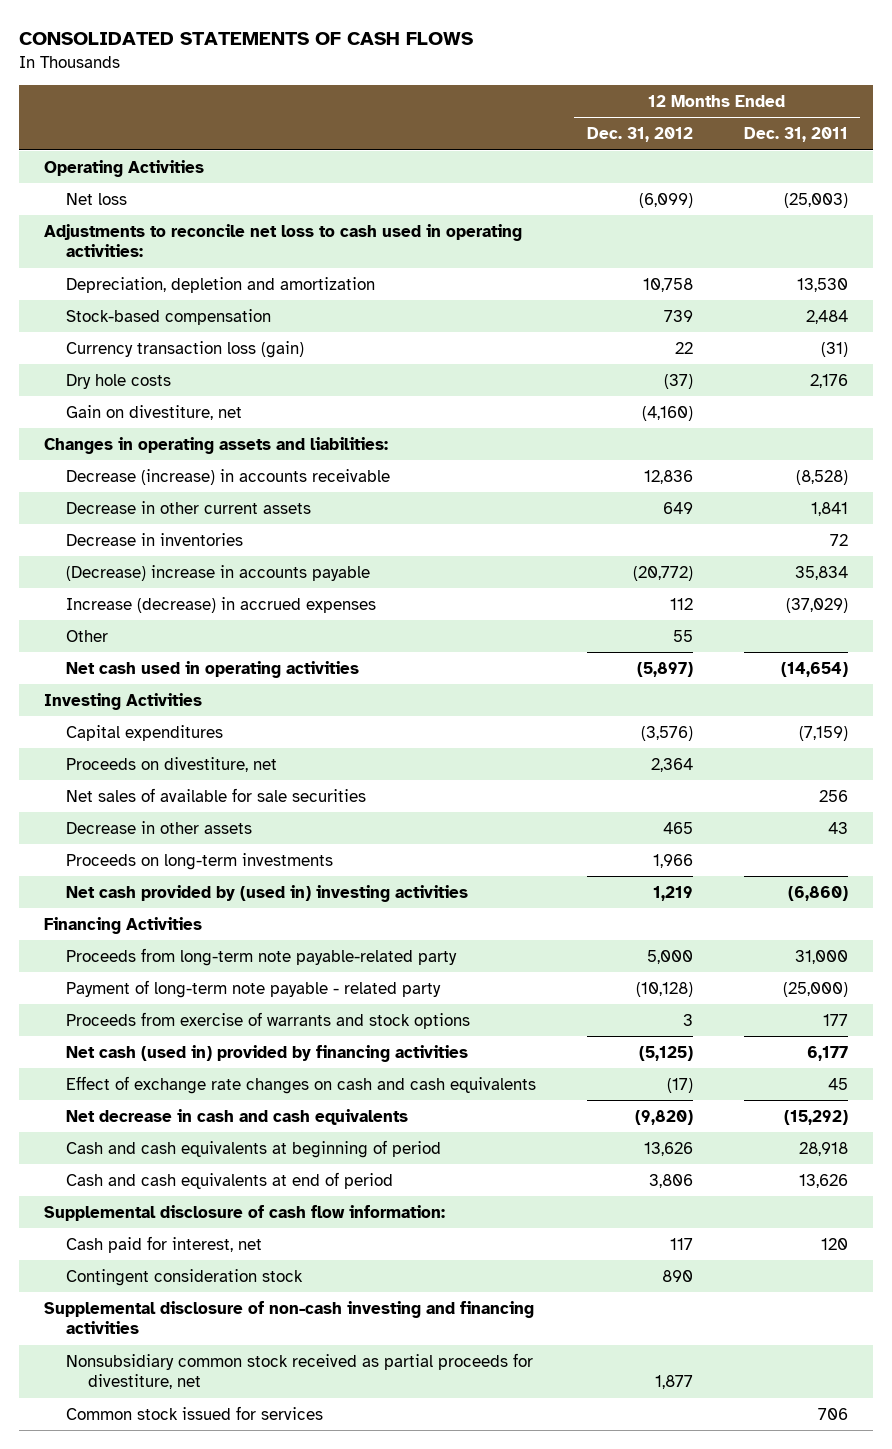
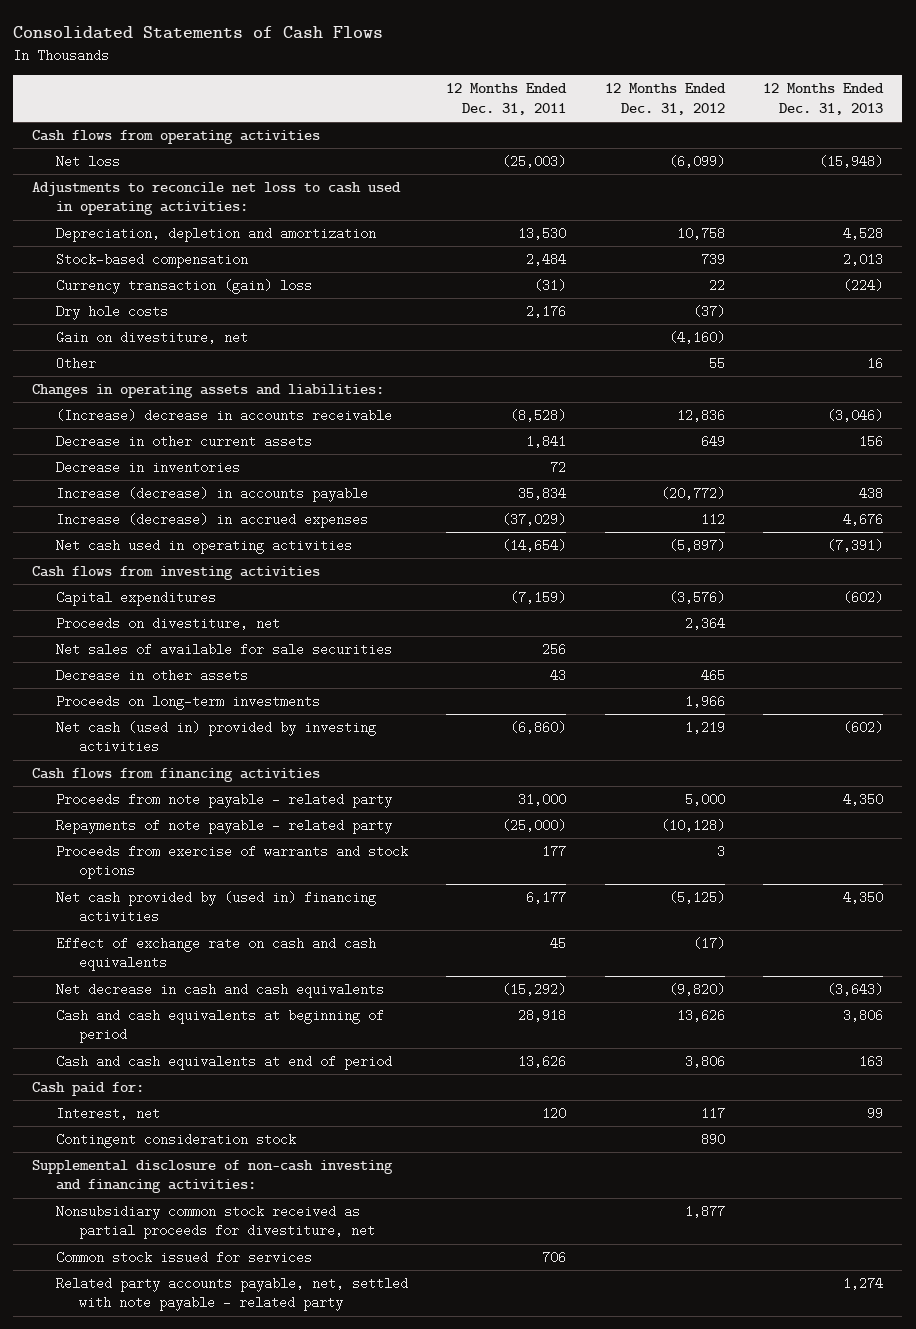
[18,32,473,46] CONSOLIDATED STATEMENTS OF CASH FLOWS -> [13,26,384,40] Consolidated Statements of Cash Flows
none -> [763,83,885,115] 12 Months Ended Dec. 31, 2013
[44,159,205,177] Operating Activities -> none
none -> [32,130,321,145] Cash flows from operating activities
[66,340,305,358] Currency transaction loss (gain) -> [55,279,312,295] Currency transaction (gain) loss
[66,629,109,642] Other -> [55,357,96,371] Other
[66,468,391,485] Decrease (increase) in accounts receivable -> [55,409,392,423] (Increase) decrease in accounts receivable
[66,564,371,581] (Decrease) increase in accounts payable -> [55,487,368,503] Increase (decrease) in accounts payable
[44,692,203,710] Investing Activities -> none
none -> [32,566,321,581] Cash flows from investing activities
[44,916,203,934] Financing Activities -> none
[66,884,469,902] Net cash provided by (used in) investing activities -> [55,721,376,754] Net cash (used in) provided by investing activities
none -> [32,768,321,783] Cash flows from financing activities
[66,947,458,966] Proceeds from long-term note payable-related party -> [55,793,392,809] Proceeds from note payable - related party
[66,979,442,998] Payment of long-term note payable - related party -> [55,819,392,835] Repayments of note payable - related party
[66,1044,469,1062] Net cash (used in) provided by financing activities -> [55,891,376,924] Net cash provided by (used in) financing activities
[66,1075,537,1094] Effect of exchange rate changes on cash and cash equivalents -> [55,937,376,972] Effect of exchange rate on cash and cash equivalents
[44,1204,446,1221] Supplemental disclosure of cash flow information: -> none
none -> [32,1082,145,1097] Cash paid for:
[66,1235,263,1253] Cash paid for interest, net -> [55,1107,160,1121] Interest, net
[44,1300,535,1335] Supplemental disclosure of non-cash investing and financing activities -> [32,1160,394,1194] Supplemental disclosure of non-cash investing and financing activities:
none -> [55,1277,408,1312] Related party accounts payable, net, settled with note payable - related party

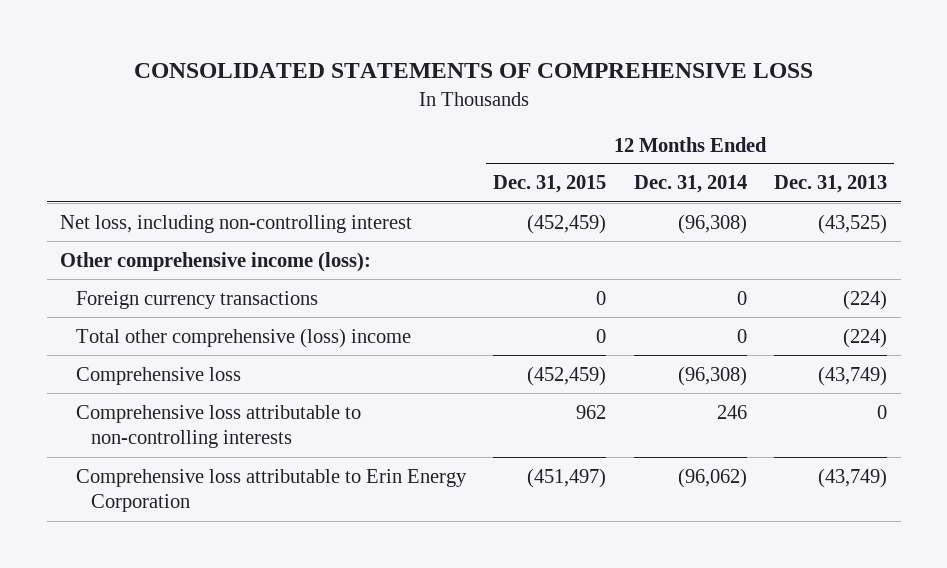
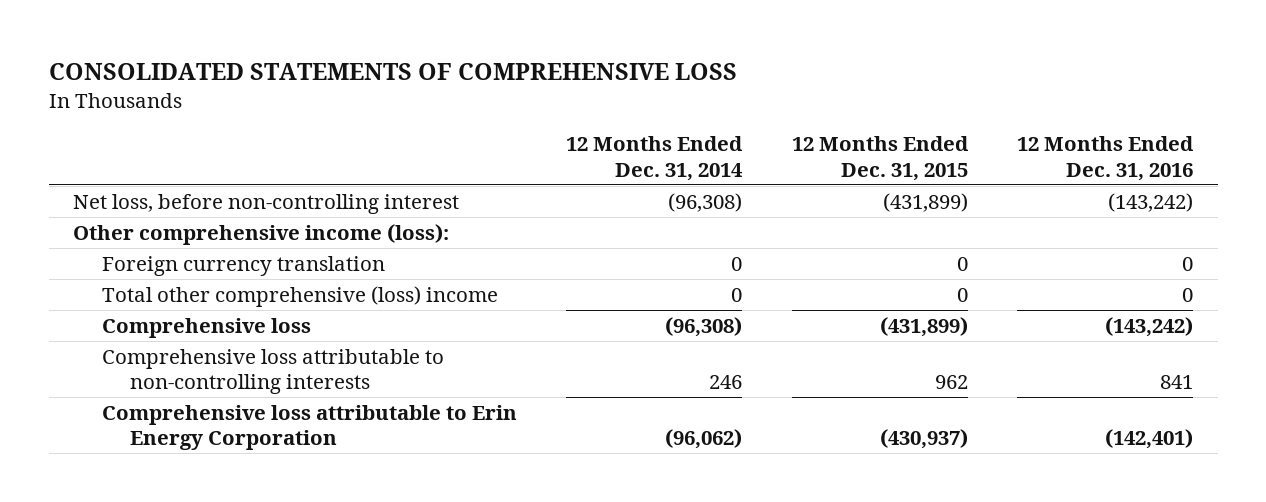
[774,175,888,194] Dec. 31, 2013 -> none
none -> [1017,136,1195,181] 12 Months Ended Dec. 31, 2016
[60,214,413,233] Net loss, including non-controlling interest -> [73,193,460,214] Net loss, before non-controlling interest
[527,213,607,234] (452,459) -> [882,192,968,212] (431,899)
[75,290,318,309] Foreign currency transactions -> [101,255,385,276] Foreign currency translation
[527,365,607,386] (452,459) -> [879,316,968,337] (431,899)
[527,467,607,488] (451,497) -> [879,429,968,450] (430,937)

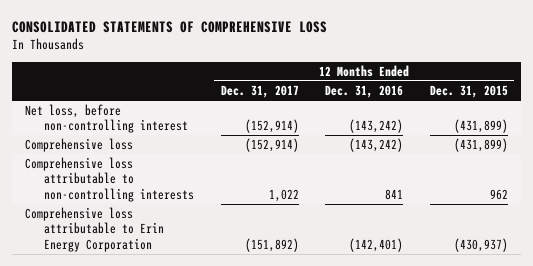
[566,136,744,181] 12 Months Ended Dec. 31, 2014 -> none
none -> [220,85,299,99] Dec. 31, 2017
[73,223,450,245] Other comprehensive income (loss): -> none
[101,255,385,276] Foreign currency translation -> none
[101,285,498,307] Total other comprehensive (loss) income -> none

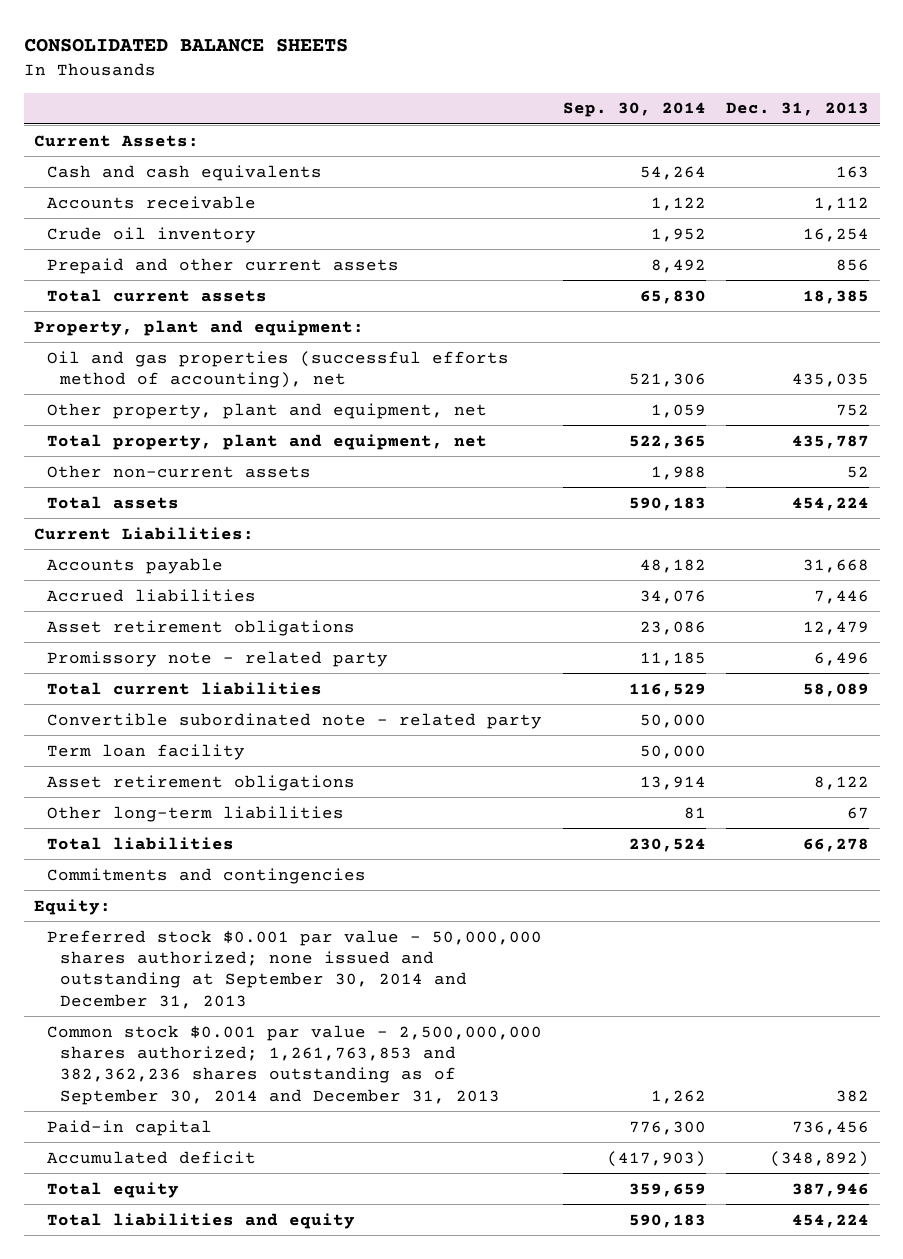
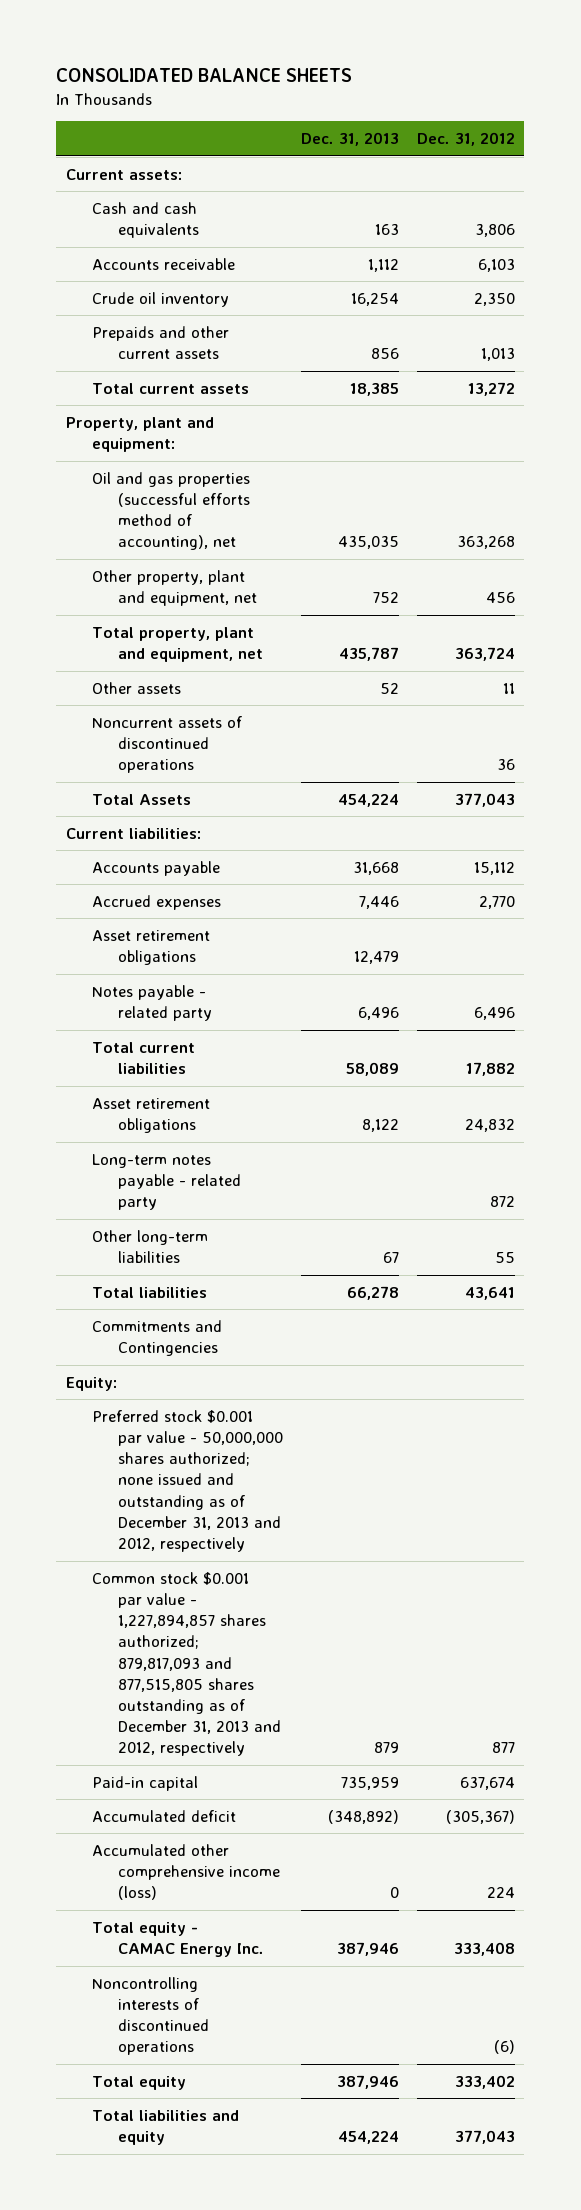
[562,102,706,118] Sep. 30, 2014 -> none
none -> [416,132,515,147] Dec. 31, 2012
[34,134,200,147] Current Assets: -> [65,168,182,180] Current assets:
[46,257,399,274] Prepaid and other current assets -> [91,325,229,360] Prepaids and other current assets
[46,464,311,478] Other non-current assets -> [91,681,181,694] Other assets
none -> [91,715,242,774] Noncurrent assets of discontinued operations
[46,495,179,509] Total assets -> [91,793,191,805] Total Assets
[34,526,255,540] Current Liabilities: -> [65,827,201,839] Current liabilities:
[46,588,256,602] Accrued liabilities -> [91,894,221,910] Accrued expenses
[46,650,388,667] Promissory note - related party -> [91,984,212,1022] Notes payable - related party
[46,712,542,729] Convertible subordinated note - related party -> none
[46,743,245,760] Term loan facility -> none
none -> [91,1153,241,1211] Long-term notes payable - related party
[46,867,366,884] Commitments and contingencies -> [91,1319,222,1357] Commitments and Contingencies
[46,929,542,1009] Preferred stock $0.001 par value - 50,000,000 shares authorized; none issued and outstanding at September 30, 2014 and December 31, 2013 -> [91,1409,283,1552] Preferred stock $0.001 par value - 50,000,000 shares authorized; none issued and outstanding as of December 31, 2013 and 2012, respectively
[46,1024,542,1105] Common stock $0.001 par value - 2,500,000,000 shares authorized; 1,261,763,853 and 382,362,236 shares outstanding as of September 30, 2014 and December 31, 2013 -> [91,1571,281,1757] Common stock $0.001 par value - 1,227,894,857 shares authorized; 879,817,093 and 877,515,805 shares outstanding as of December 31, 2013 and 2012, respectively
[836,1089,870,1102] 382 -> [373,1742,399,1754] 879
[792,1120,870,1135] 736,456 -> [340,1776,399,1790] 735,959
none -> [91,1843,280,1901] Accumulated other comprehensive income (loss)
none -> [91,1921,264,1958] Total equity - CAMAC Energy Inc.
none -> [91,1976,209,2056] Noncontrolling interests of discontinued operations

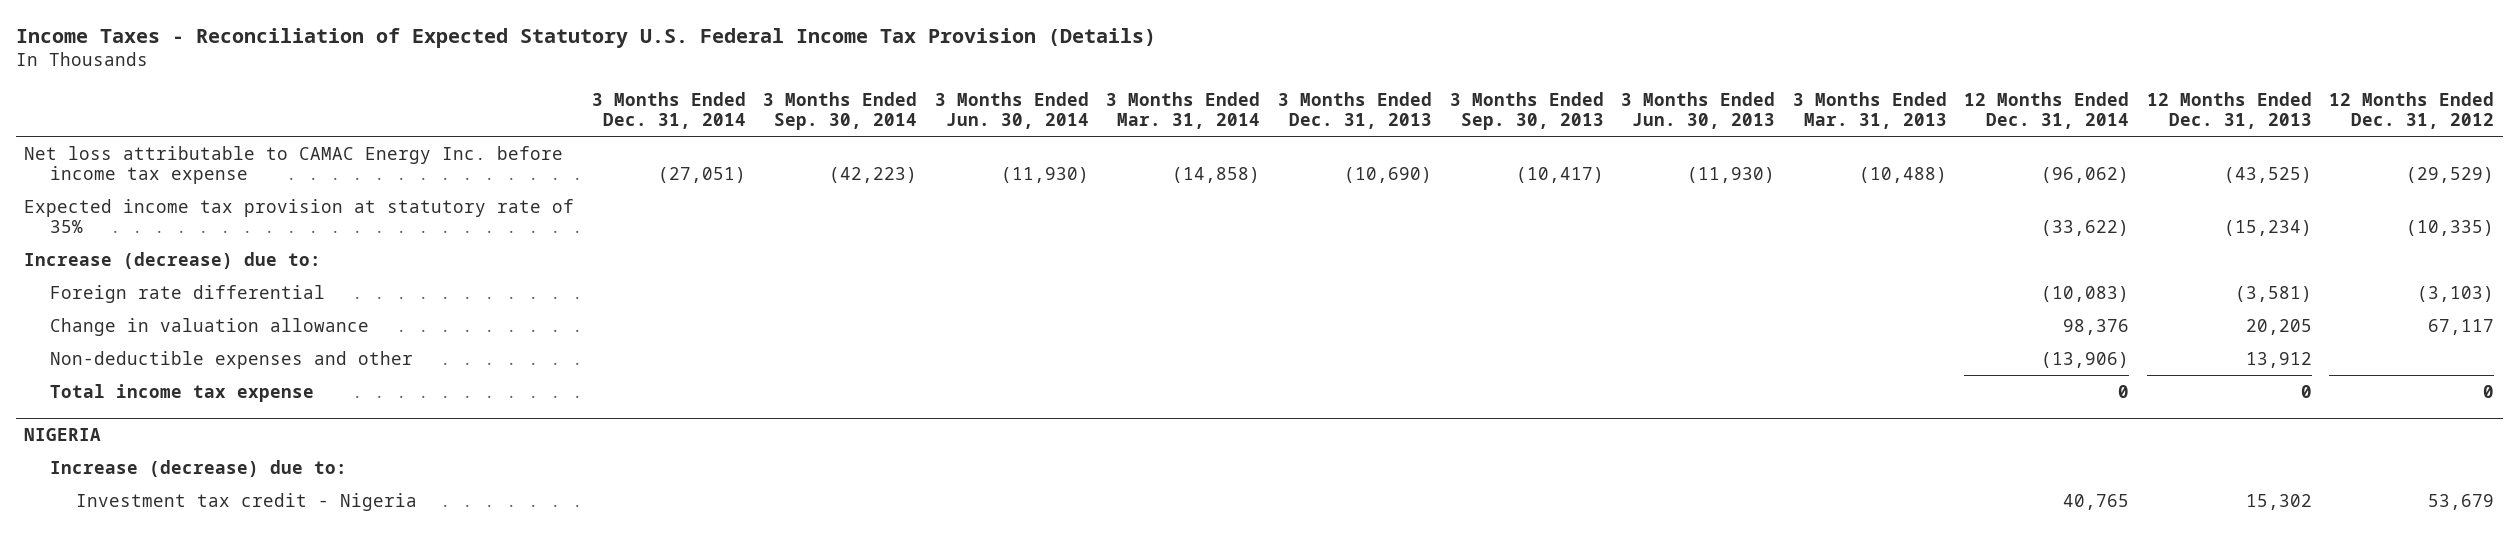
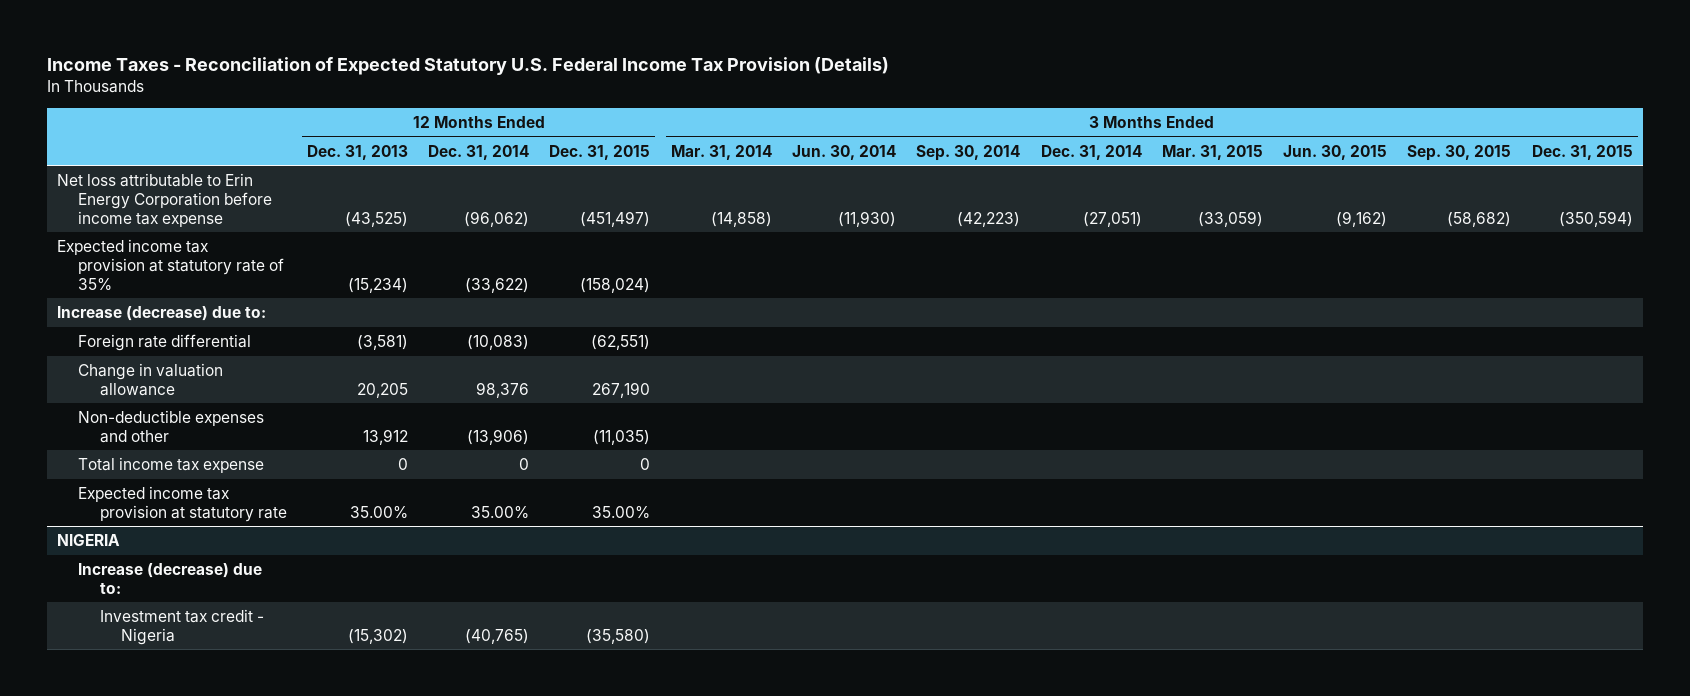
[1278,92,1433,130] 3 Months Ended Dec. 31, 2013 -> none
[1449,92,1604,131] 3 Months Ended Sep. 30, 2013 -> none
[1621,92,1776,130] 3 Months Ended Jun. 30, 2013 -> none
[1792,92,1947,130] 3 Months Ended Mar. 31, 2013 -> none
[2329,92,2495,130] 12 Months Ended Dec. 31, 2012 -> none
none -> [549,144,651,160] Dec. 31, 2015
none -> [1161,144,1263,160] Mar. 31, 2015
none -> [1283,144,1388,160] Jun. 30, 2015
none -> [1407,144,1512,161] Sep. 30, 2015
none -> [1531,144,1633,160] Dec. 31, 2015
[24,145,564,184] Net loss attributable to CAMAC Energy Inc. before income tax expense -> [57,173,273,227] Net loss attributable to Erin Energy Corporation before income tax expense
none -> [78,486,287,522] Expected income tax provision at statutory rate
[2063,493,2130,510] 40,765 -> [465,628,530,644] (40,765)
[2245,493,2312,510] 15,302 -> [347,628,408,644] (15,302)

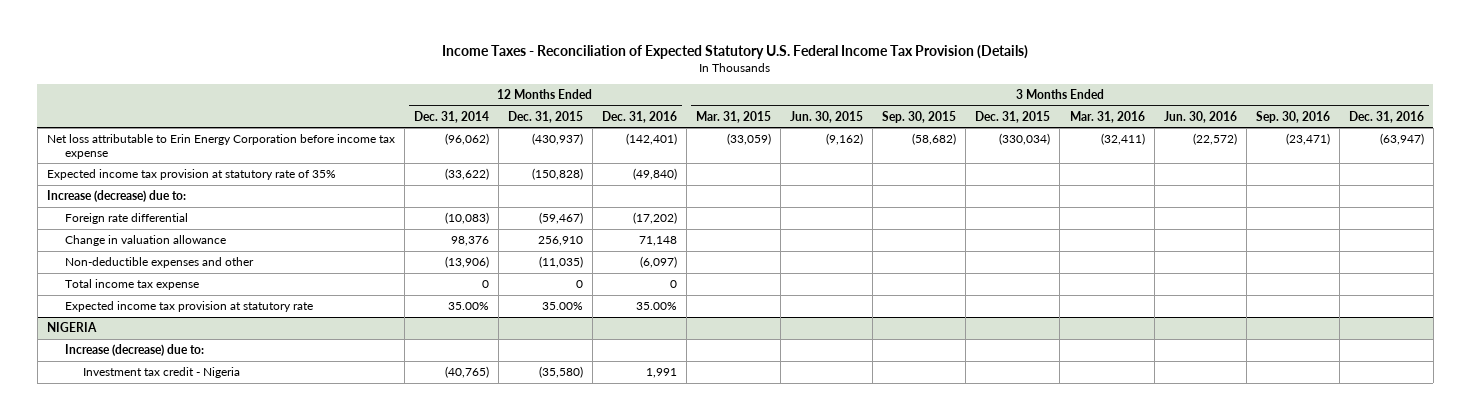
[306,144,408,160] Dec. 31, 2013 -> none
[670,144,772,160] Mar. 31, 2014 -> none
[792,144,897,160] Jun. 30, 2014 -> none
[916,144,1021,161] Sep. 30, 2014 -> none
[1040,144,1142,160] Dec. 31, 2014 -> none
none -> [601,110,677,123] Dec. 31, 2016
none -> [1069,110,1145,123] Mar. 31, 2016
none -> [1163,110,1237,123] Jun. 30, 2016
none -> [1255,110,1330,123] Sep. 30, 2016
none -> [1348,110,1424,123] Dec. 31, 2016
[580,210,651,227] (451,497) -> [531,133,583,146] (430,937)
[1558,210,1633,227] (350,594) -> [999,133,1051,146] (330,034)
[580,277,651,293] (158,024) -> [531,168,583,181] (150,828)
[591,335,651,351] (62,551) -> [538,212,583,225] (59,467)
[592,381,651,398] 267,190 -> [537,236,583,247] 256,910

